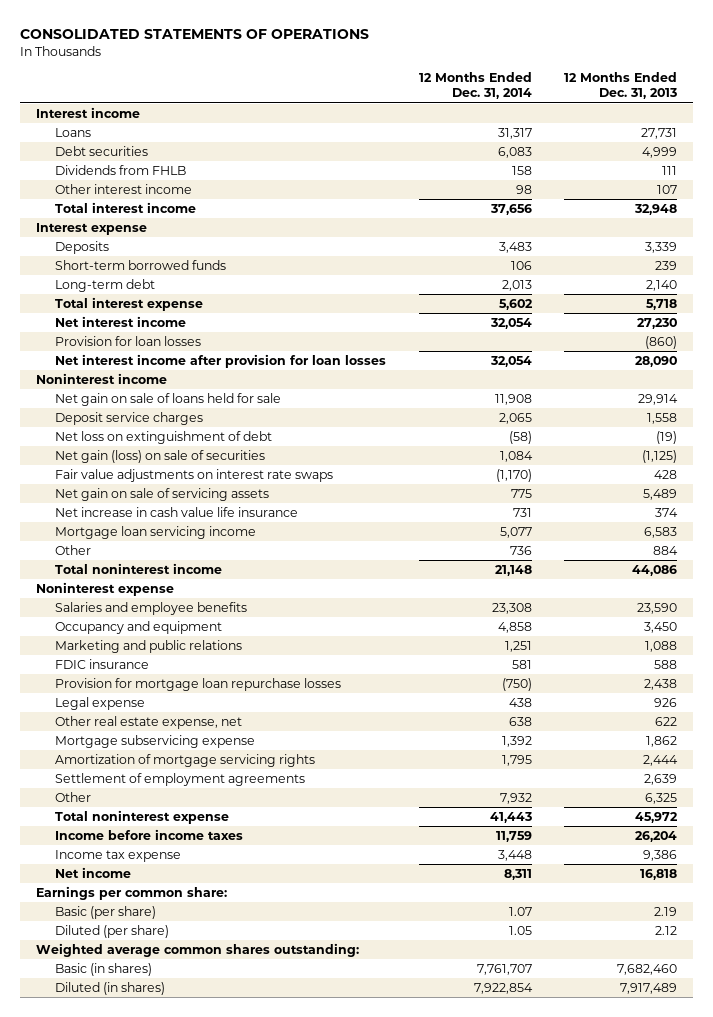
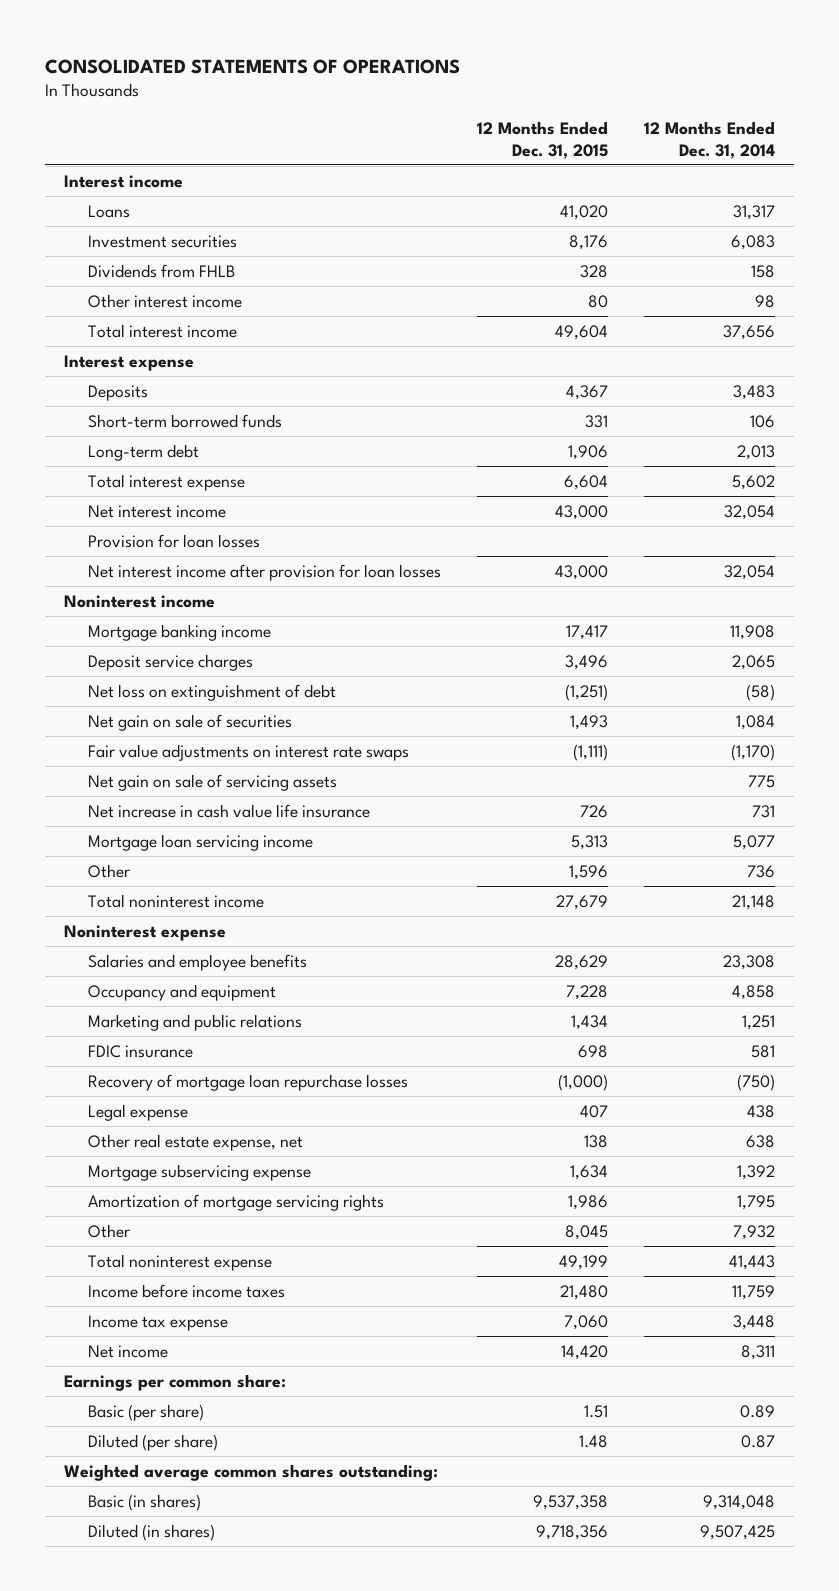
[563,72,677,100] 12 Months Ended Dec. 31, 2013 -> none
none -> [477,121,609,159] 12 Months Ended Dec. 31, 2015
[55,145,149,156] Debt securities -> [88,234,238,248] Investment securities
[55,392,282,406] Net gain on sale of loans held for sale -> [88,623,272,641] Mortgage banking income
[55,449,266,463] Net gain (loss) on sale of securities -> [88,713,293,731] Net gain on sale of securities
[55,677,342,691] Provision for mortgage loan repurchase losses -> [88,1073,409,1091] Recovery of mortgage loan repurchase losses
[55,772,306,786] Settlement of employment agreements -> none
[508,906,532,916] 1.07 -> [740,1404,776,1418] 0.89
[508,925,532,935] 1.05 -> [741,1434,776,1448] 0.87
[476,963,532,975] 7,761,707 -> [703,1494,776,1510] 9,314,048
[473,982,533,994] 7,922,854 -> [700,1524,776,1540] 9,507,425

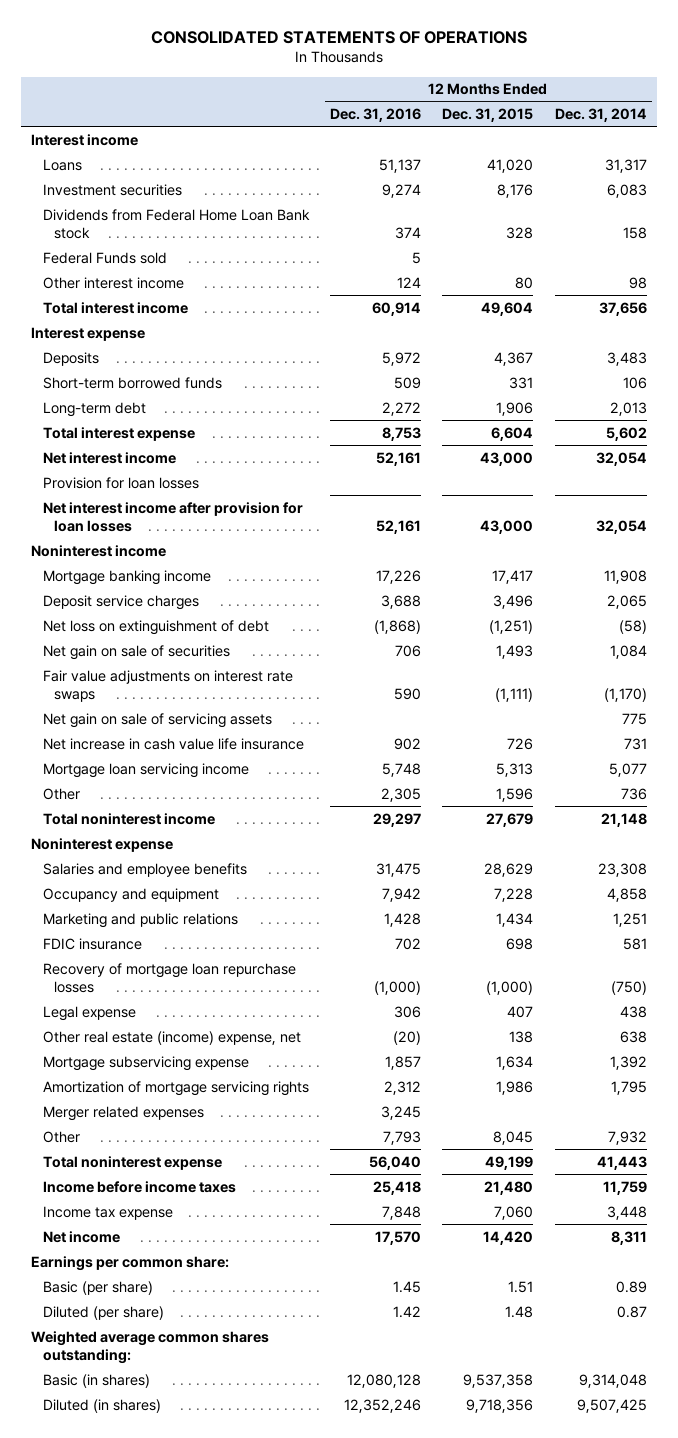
none -> [330,108,422,123] Dec. 31, 2016
[88,263,236,278] Dividends from FHLB -> [42,208,310,240] Dividends from Federal Home Loan Bank stock
none -> [42,251,167,264] Federal Funds sold
[88,1133,304,1151] Other real estate expense, net -> [42,1030,301,1045] Other real estate (income) expense, net
none -> [42,1105,204,1121] Merger related expenses

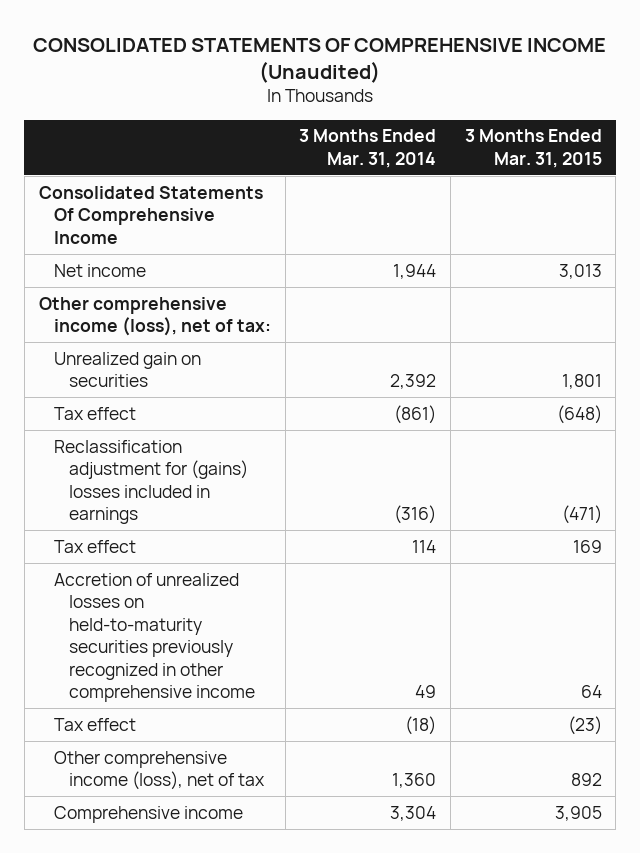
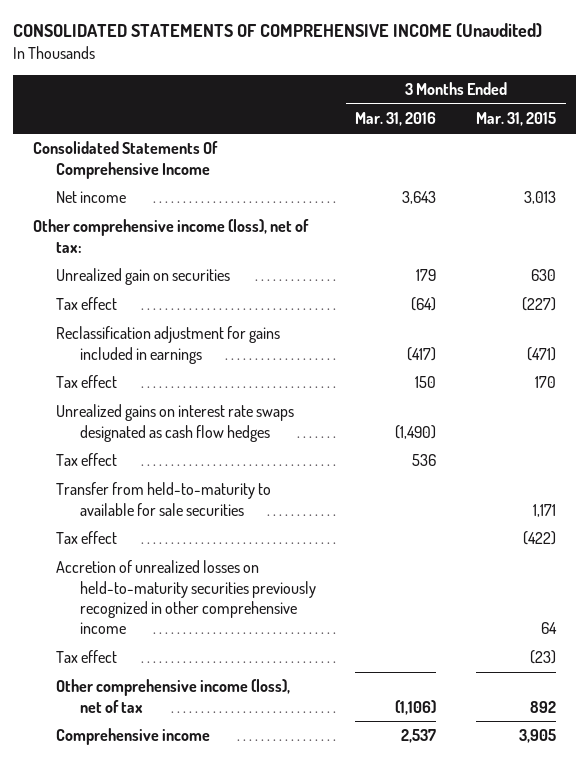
[299,129,437,168] 3 Months Ended Mar. 31, 2014 -> none
none -> [355,112,437,127] Mar. 31, 2016
[561,374,602,390] 1,801 -> [530,269,556,282] 630
[556,404,602,424] (648) -> [521,297,556,312] (227)
[54,439,249,525] Reclassification adjustment for (gains) losses included in earnings -> [56,326,281,364] Reclassification adjustment for gains included in earnings
[572,539,602,553] 169 -> [534,376,556,389] 170
none -> [56,404,295,442] Unrealized gains on interest rate swaps designated as cash flow hedges
none -> [56,453,118,467] Tax effect
none -> [56,482,272,516] Transfer from held-to-maturity to available for sale securities
none -> [56,531,118,545] Tax effect

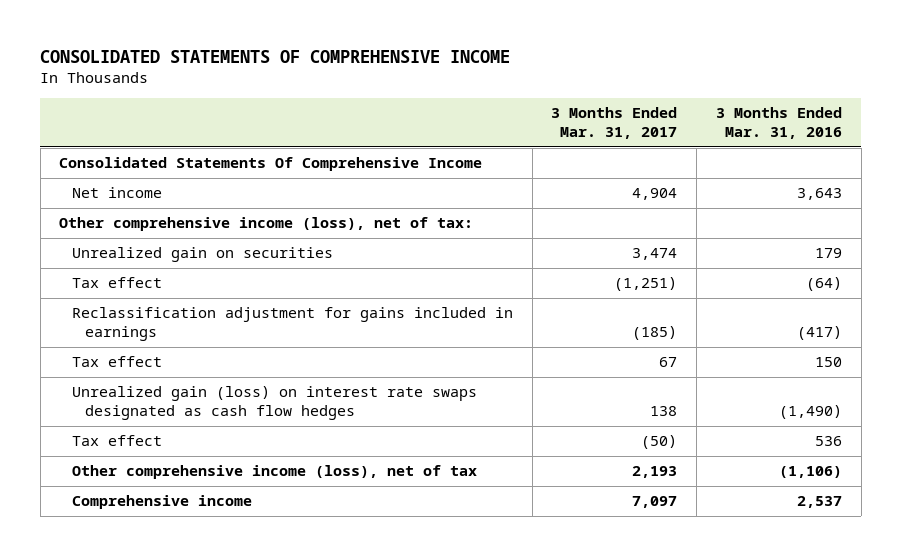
[12,23,542,39] CONSOLIDATED STATEMENTS OF COMPREHENSIVE INCOME (Unaudited) -> [40,50,511,64] CONSOLIDATED STATEMENTS OF COMPREHENSIVE INCOME
[475,112,556,127] Mar. 31, 2015 -> none
none -> [551,107,678,140] 3 Months Ended Mar. 31, 2017
[56,404,295,442] Unrealized gains on interest rate swaps designated as cash flow hedges -> [72,386,478,421] Unrealized gain (loss) on interest rate swaps designated as cash flow hedges
[56,482,272,516] Transfer from held-to-maturity to available for sale securities -> none
[56,531,118,545] Tax effect -> none
[56,560,316,635] Accretion of unrealized losses on held-to-maturity securities previously recognized in other comprehensive income -> none
[56,650,118,664] Tax effect -> none

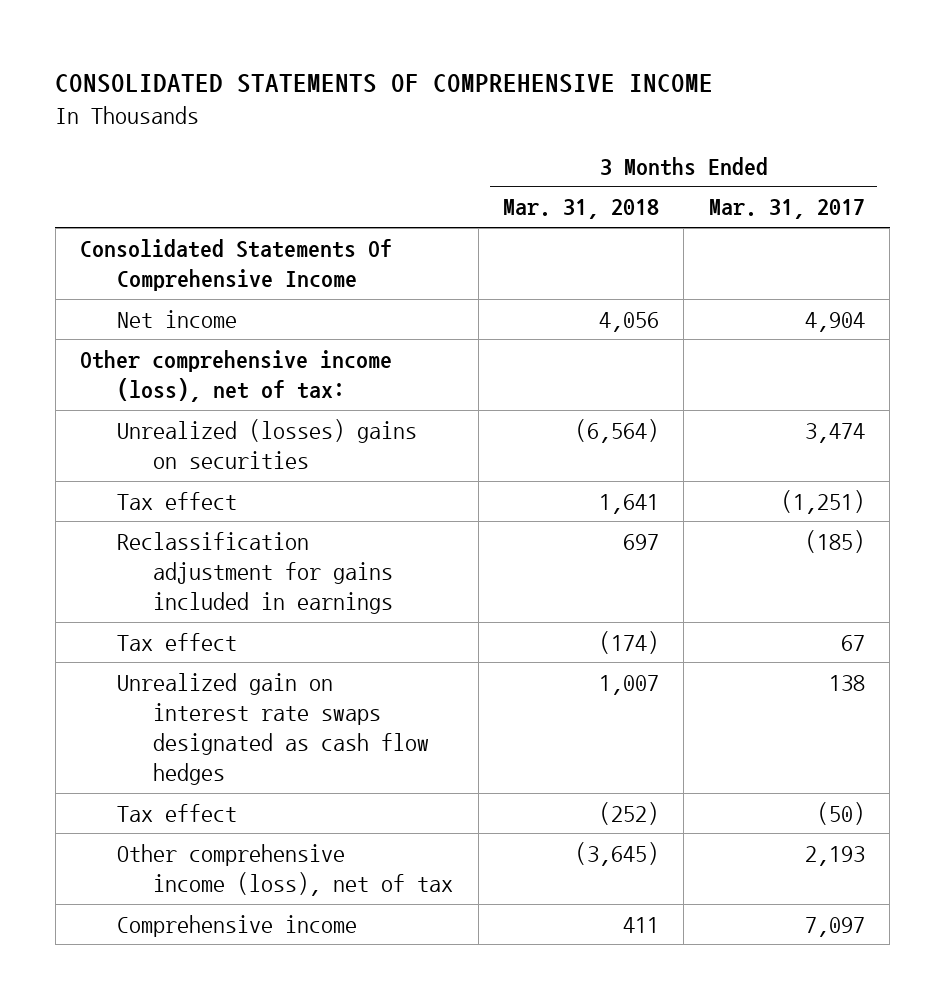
[715,107,842,140] 3 Months Ended Mar. 31, 2016 -> none
none -> [502,199,659,220] Mar. 31, 2018
[72,247,334,263] Unrealized gain on securities -> [116,418,417,469] Unrealized (losses) gains on securities
[72,386,478,421] Unrealized gain (loss) on interest rate swaps designated as cash flow hedges -> [116,672,430,786] Unrealized gain on interest rate swaps designated as cash flow hedges

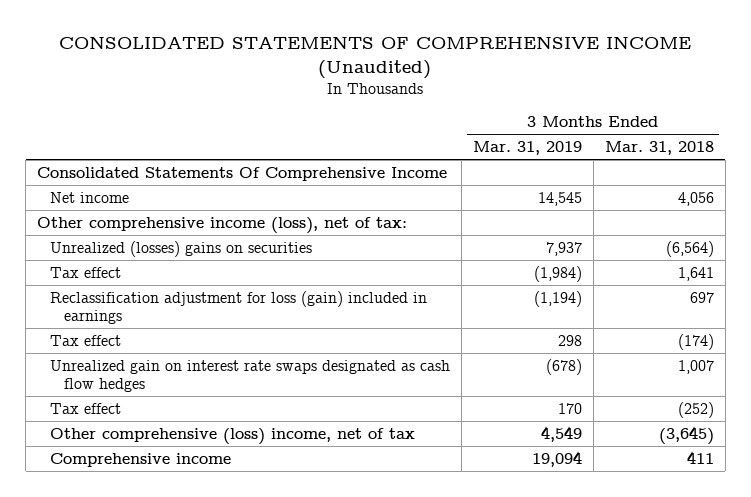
[55,74,714,94] CONSOLIDATED STATEMENTS OF COMPREHENSIVE INCOME -> [59,36,692,79] CONSOLIDATED STATEMENTS OF COMPREHENSIVE INCOME (Unaudited)
[708,199,865,220] Mar. 31, 2017 -> none
none -> [473,141,583,156] Mar. 31, 2019
[116,531,394,615] Reclassification adjustment for gains included in earnings -> [50,290,428,325] Reclassification adjustment for loss (gain) included in earnings
[116,843,454,896] Other comprehensive income (loss), net of tax -> [50,427,416,445] Other comprehensive (loss) income, net of tax

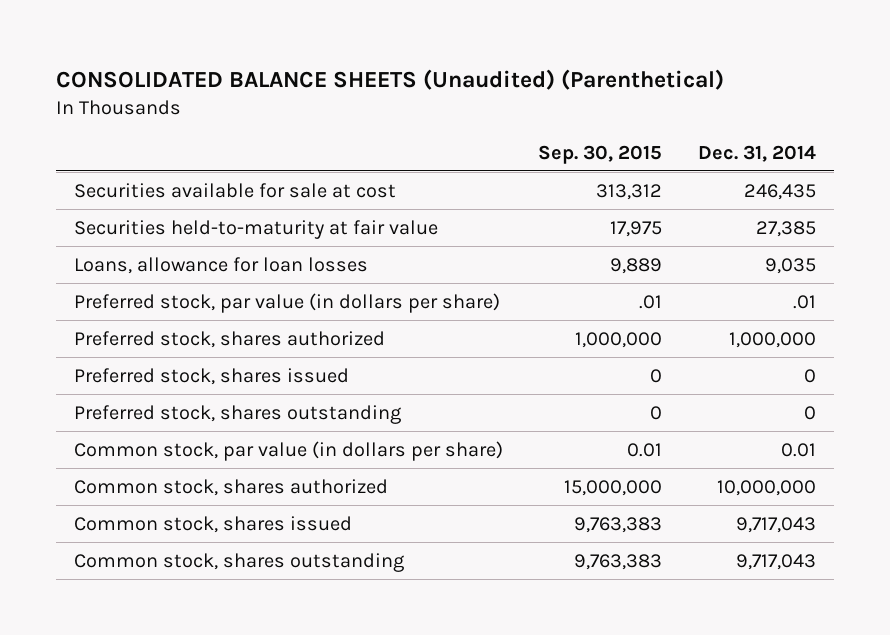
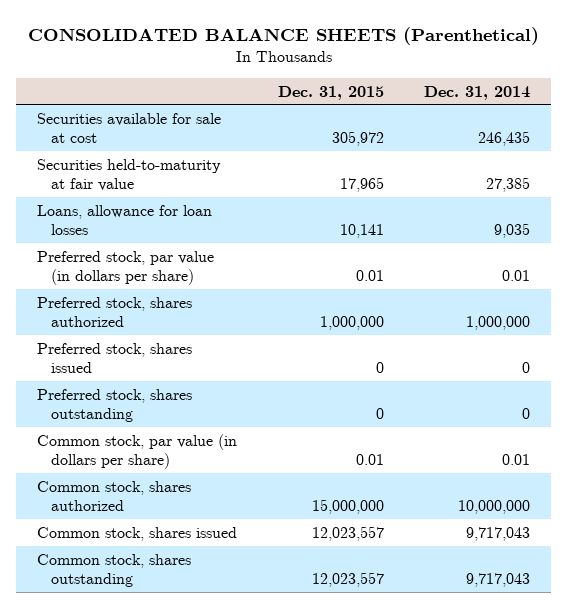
[55,68,724,90] CONSOLIDATED BALANCE SHEETS (Unaudited) (Parenthetical) -> [27,26,539,45] CONSOLIDATED BALANCE SHEETS (Parenthetical)
[538,144,663,164] Sep. 30, 2015 -> none
none -> [277,85,384,100] Dec. 31, 2015
[793,294,817,309] .01 -> [502,270,531,282] 0.01

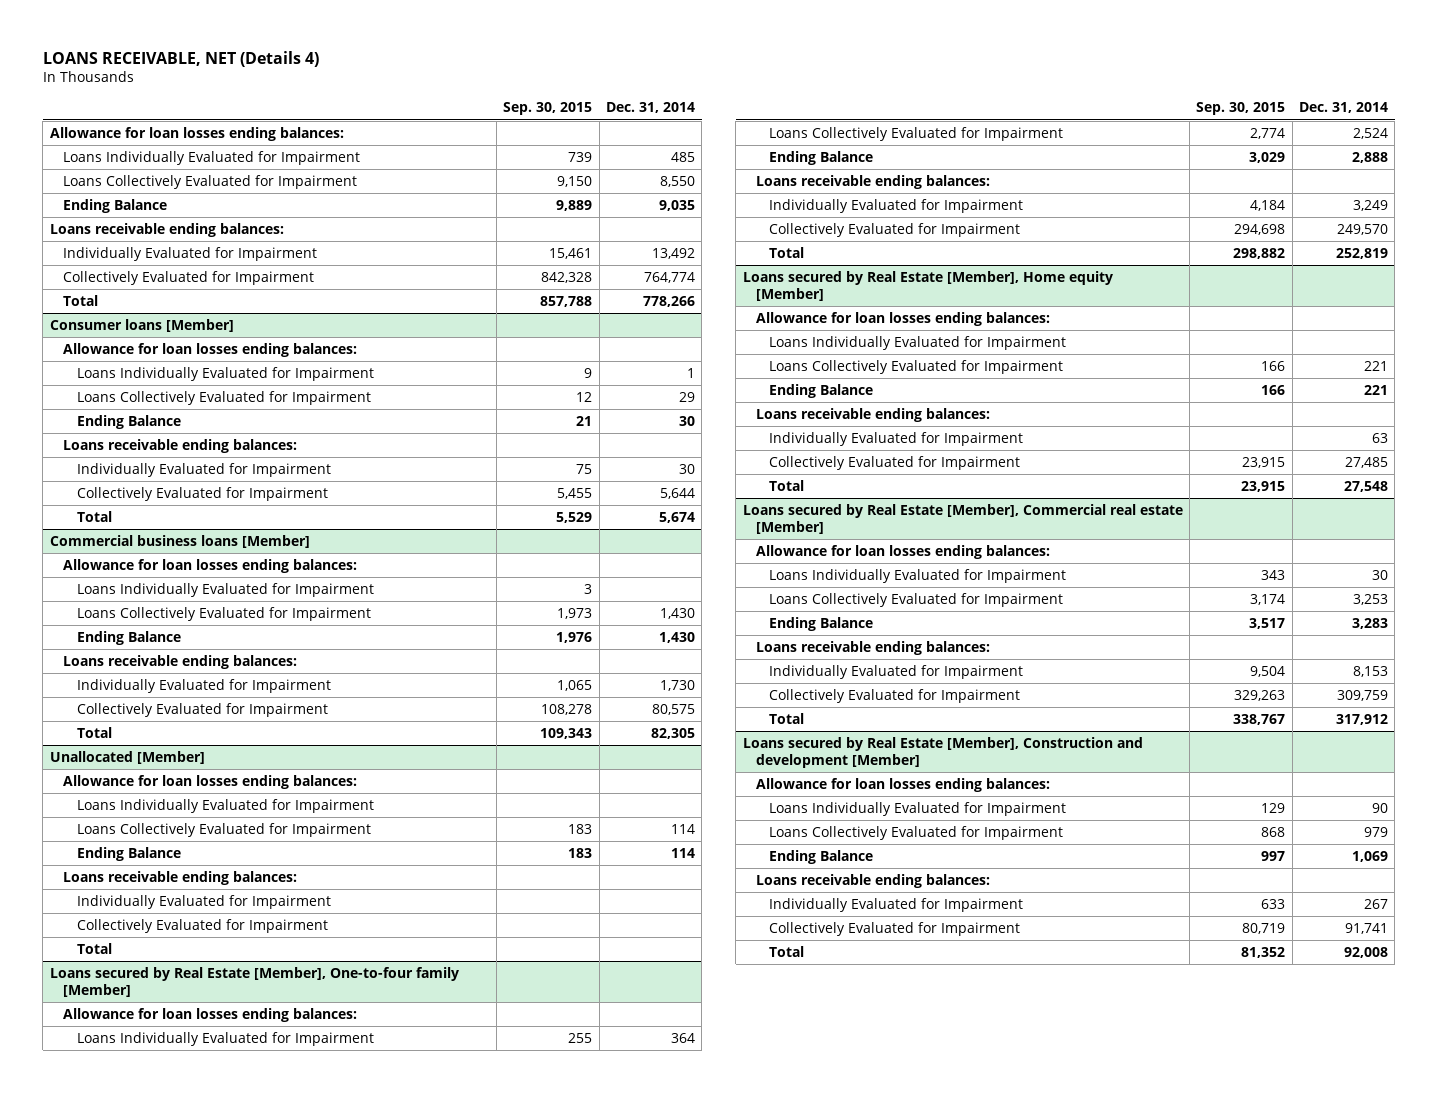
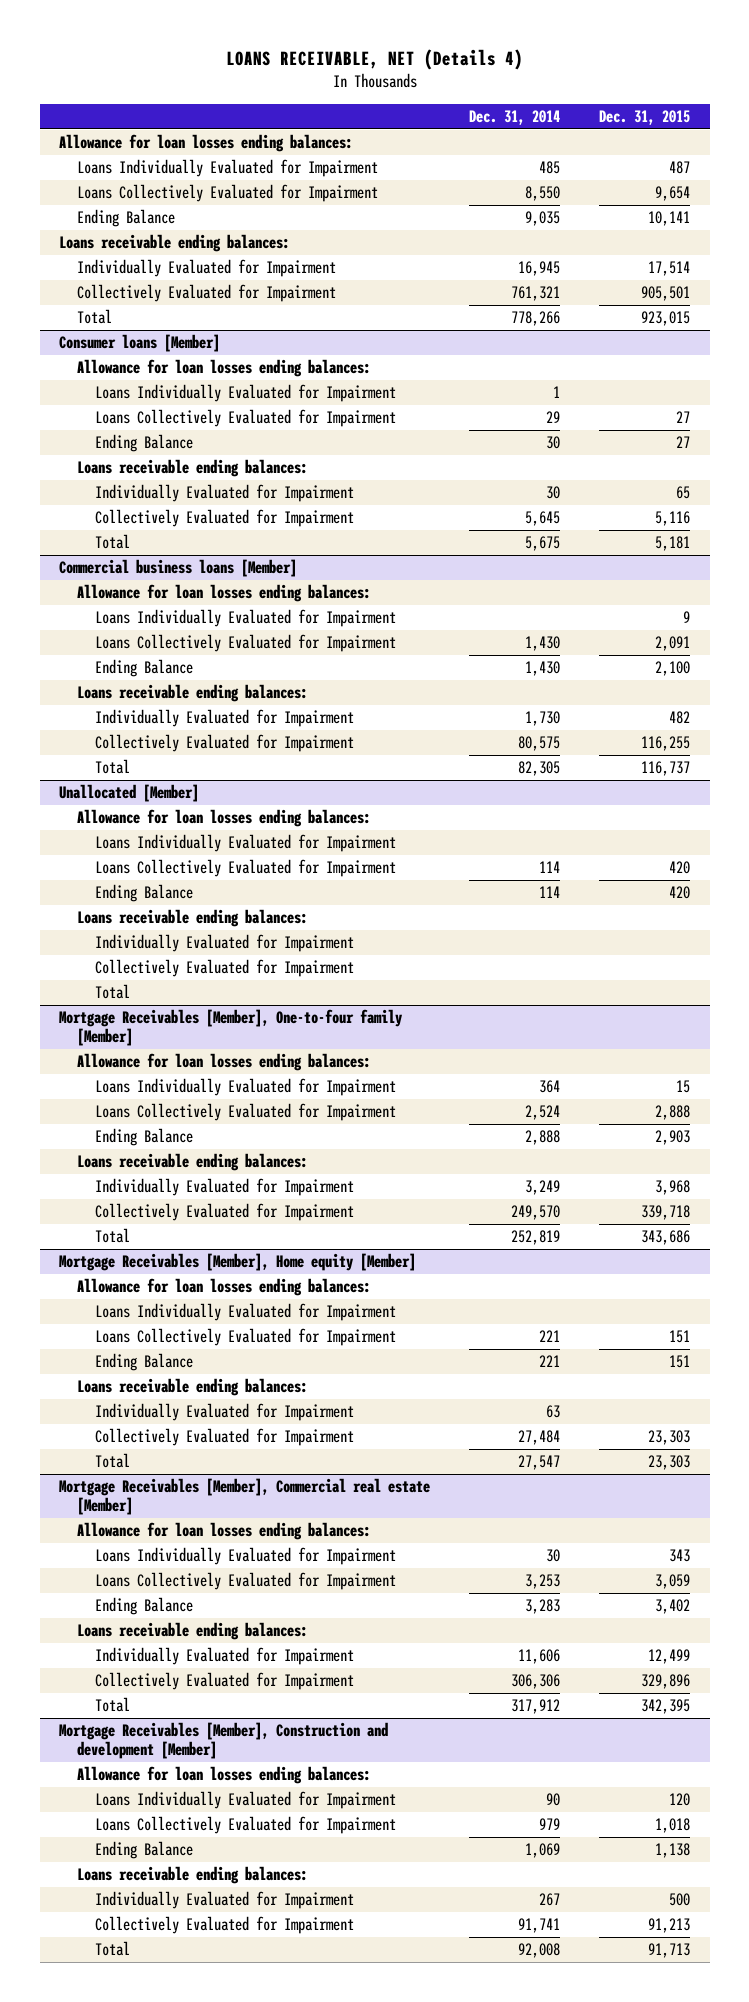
[503,102,593,116] Sep. 30, 2015 -> none
none -> [599,110,691,126] Dec. 31, 2015
[651,247,695,259] 13,492 -> [518,261,561,277] 16,945
[643,271,695,283] 764,774 -> [511,286,561,302] 761,321
[659,487,695,499] 5,644 -> [525,511,561,527] 5,645
[658,511,695,523] 5,674 -> [525,536,561,552] 5,675
[49,966,459,998] Loans secured by Real Estate [Member], One-to-four family [Member] -> none
none -> [59,1009,403,1047] Mortgage Receivables [Member], One-to-four family [Member]
[742,270,1113,302] Loans secured by Real Estate [Member], Home equity [Member] -> none
none -> [59,1253,417,1272] Mortgage Receivables [Member], Home equity [Member]
[742,503,1183,535] Loans secured by Real Estate [Member], Commercial real estate [Member] -> none
[1344,456,1388,468] 27,485 -> [518,1430,561,1446] 27,484
[1343,480,1388,492] 27,548 -> [518,1455,561,1471] 27,547
none -> [59,1478,431,1516] Mortgage Receivables [Member], Commercial real estate [Member]
[1352,665,1388,677] 8,153 -> [518,1649,561,1665] 11,606
[1336,689,1388,701] 309,759 -> [511,1674,561,1690] 306,306
[742,736,1143,769] Loans secured by Real Estate [Member], Construction and development [Member] -> none
none -> [59,1722,389,1760] Mortgage Receivables [Member], Construction and development [Member]

